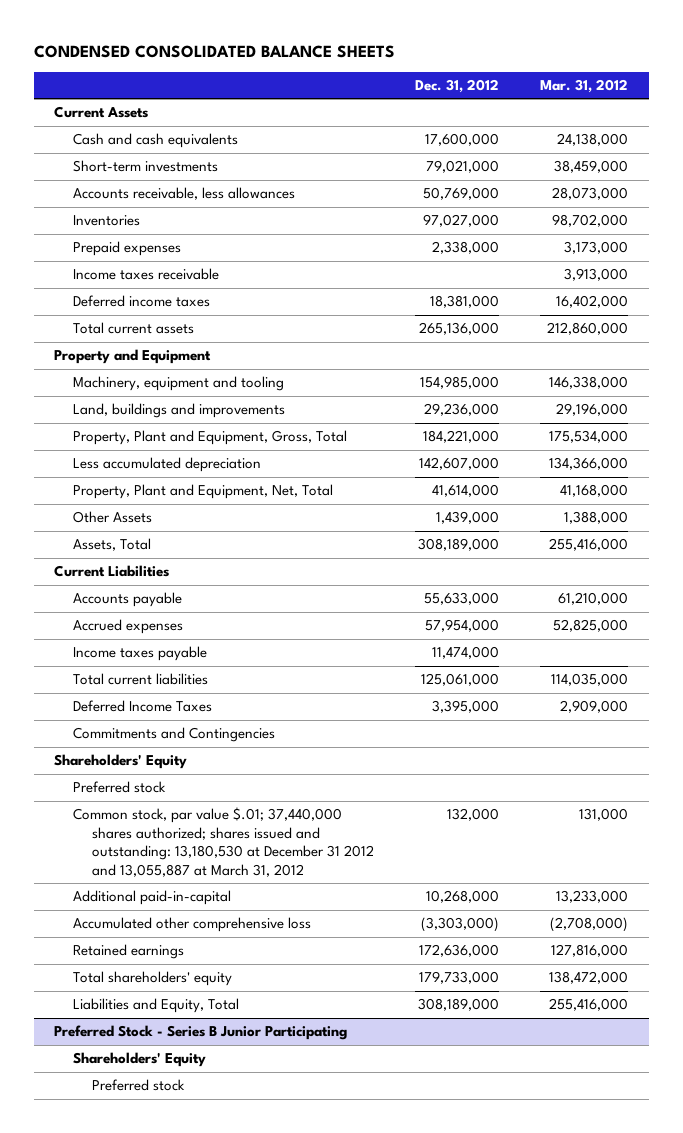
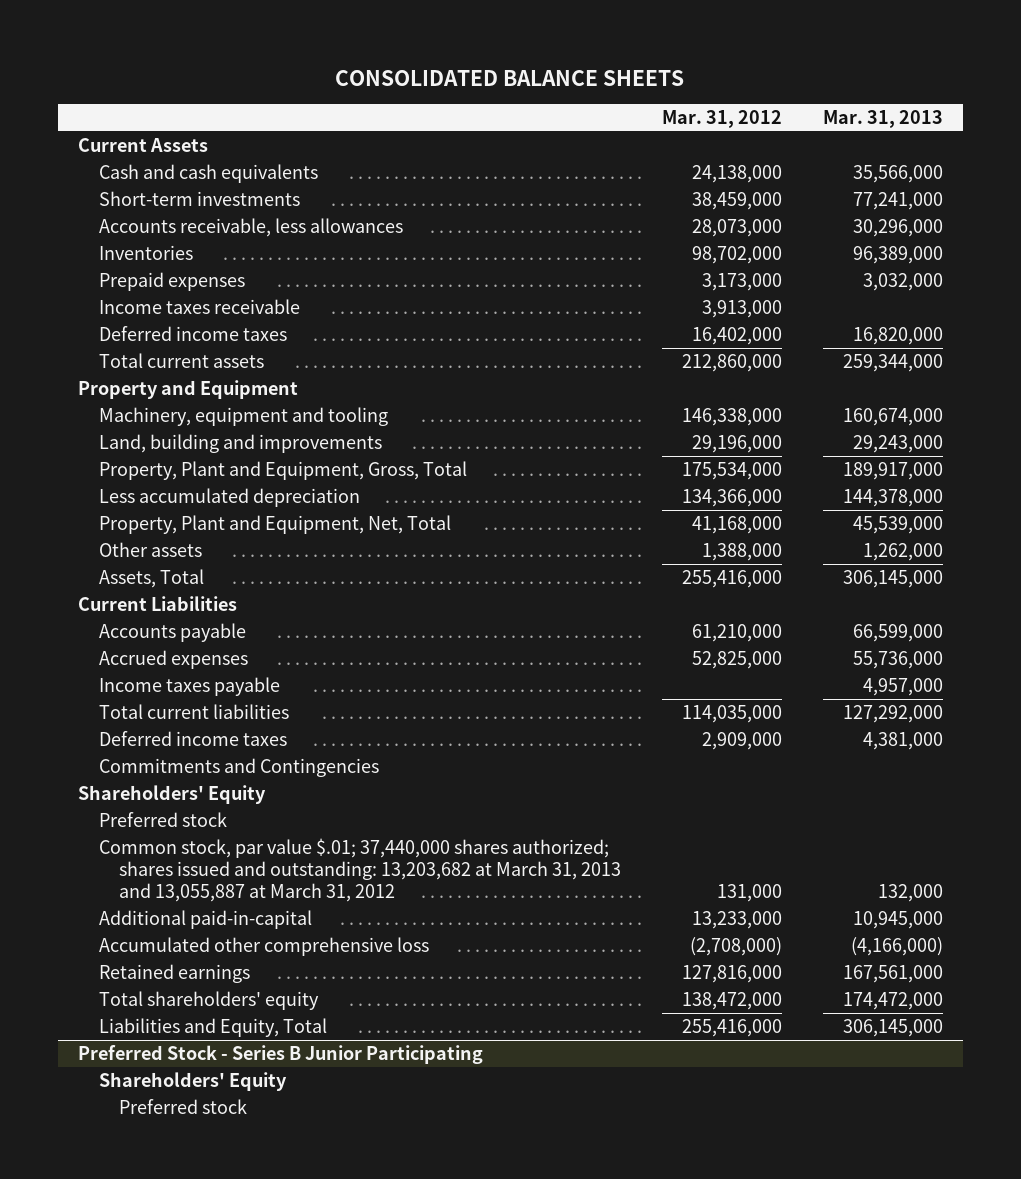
[33,44,395,58] CONDENSED CONSOLIDATED BALANCE SHEETS -> [335,70,685,87] CONSOLIDATED BALANCE SHEETS
[415,78,500,93] Dec. 31, 2012 -> none
none -> [822,110,943,129] Mar. 31, 2013
[73,403,286,419] Land, buildings and improvements -> [98,433,382,453] Land, building and improvements
[73,511,153,524] Other Assets -> [98,541,202,557] Other assets
[73,700,213,713] Deferred Income Taxes -> [98,730,287,746] Deferred income taxes
[73,807,375,877] Common stock, par value $.01; 37,440,000 shares authorized; shares issued and outstanding: 13,180,530 at December 31 2012 and 13,055,887 at March 31, 2012 -> [98,837,622,903] Common stock, par value $.01; 37,440,000 shares authorized; shares issued and outstanding: 13,203,682 at March 31, 2013 and 13,055,887 at March 31, 2012

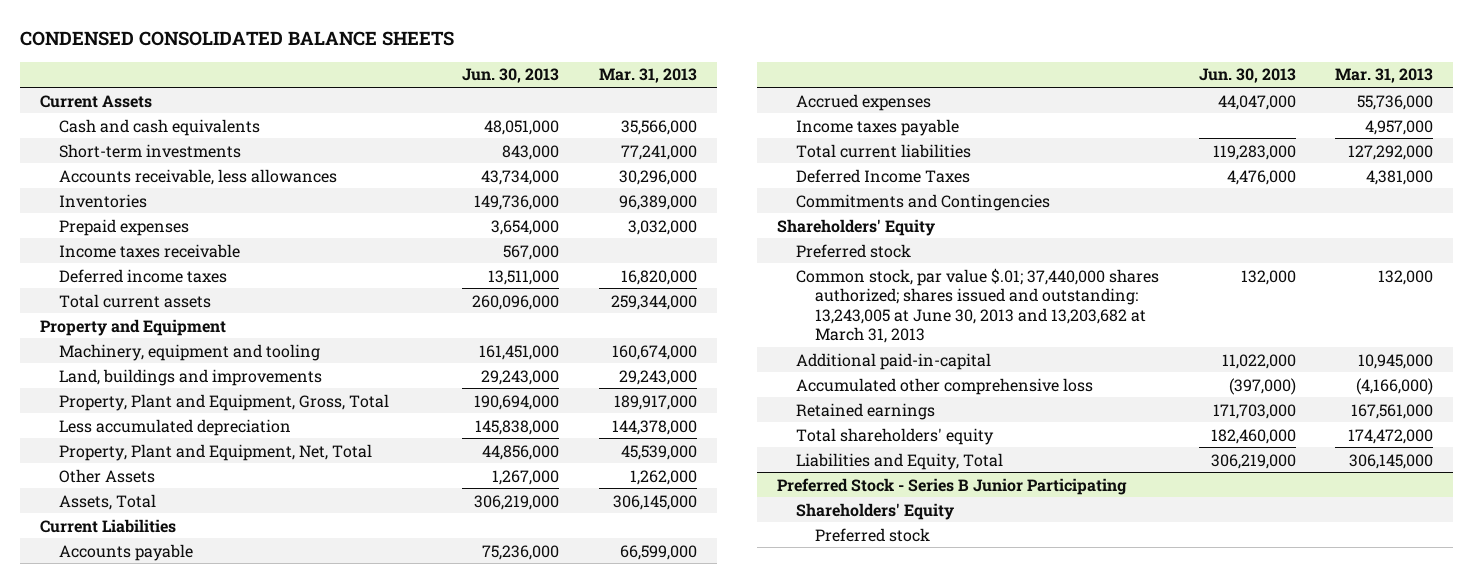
[335,70,685,87] CONSOLIDATED BALANCE SHEETS -> [20,31,455,47] CONDENSED CONSOLIDATED BALANCE SHEETS
[662,110,783,129] Mar. 31, 2012 -> none
none -> [461,68,559,84] Jun. 30, 2013
[98,433,382,453] Land, building and improvements -> [59,368,323,386] Land, buildings and improvements
[98,541,202,557] Other assets -> [59,468,156,483] Other Assets
[98,730,287,746] Deferred income taxes -> [796,168,971,183] Deferred Income Taxes
[98,837,622,903] Common stock, par value $.01; 37,440,000 shares authorized; shares issued and outstanding: 13,203,682 at March 31, 2013 and 13,055,887 at March 31, 2012 -> [796,267,1160,344] Common stock, par value $.01; 37,440,000 shares authorized; shares issued and outstanding: 13,243,005 at June 30, 2013 and 13,203,682 at March 31, 2013

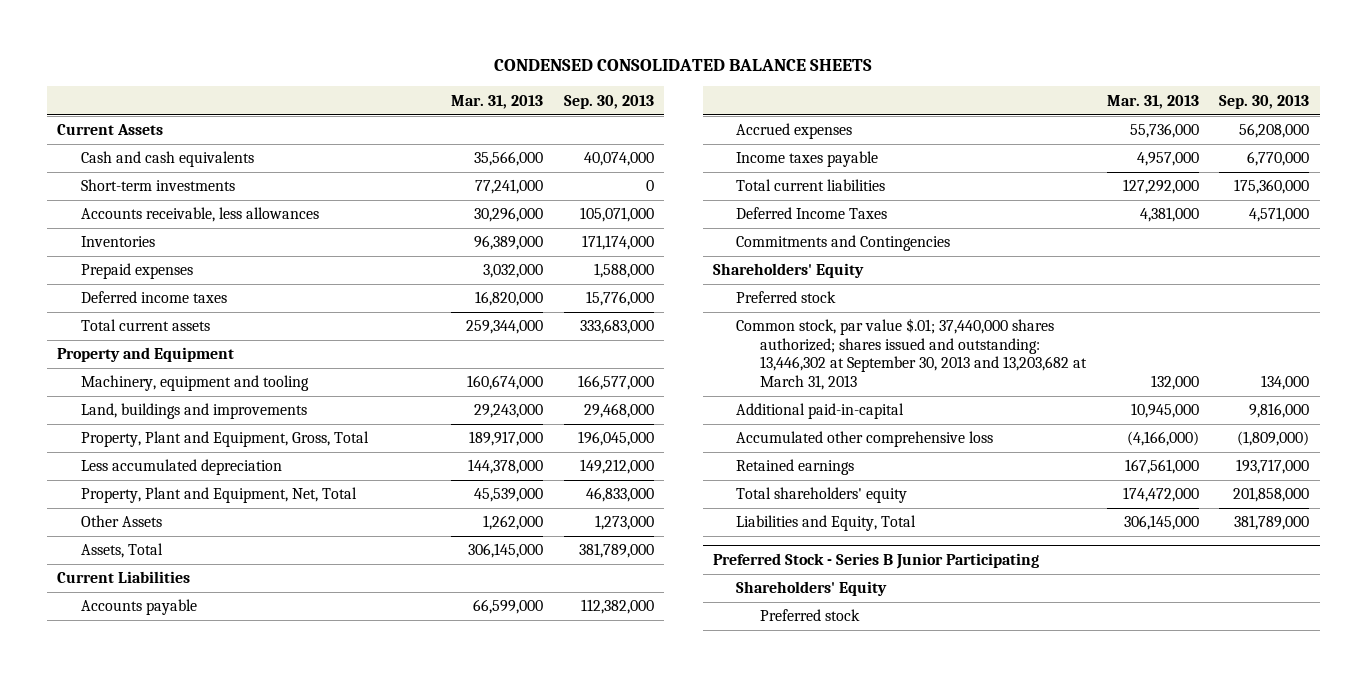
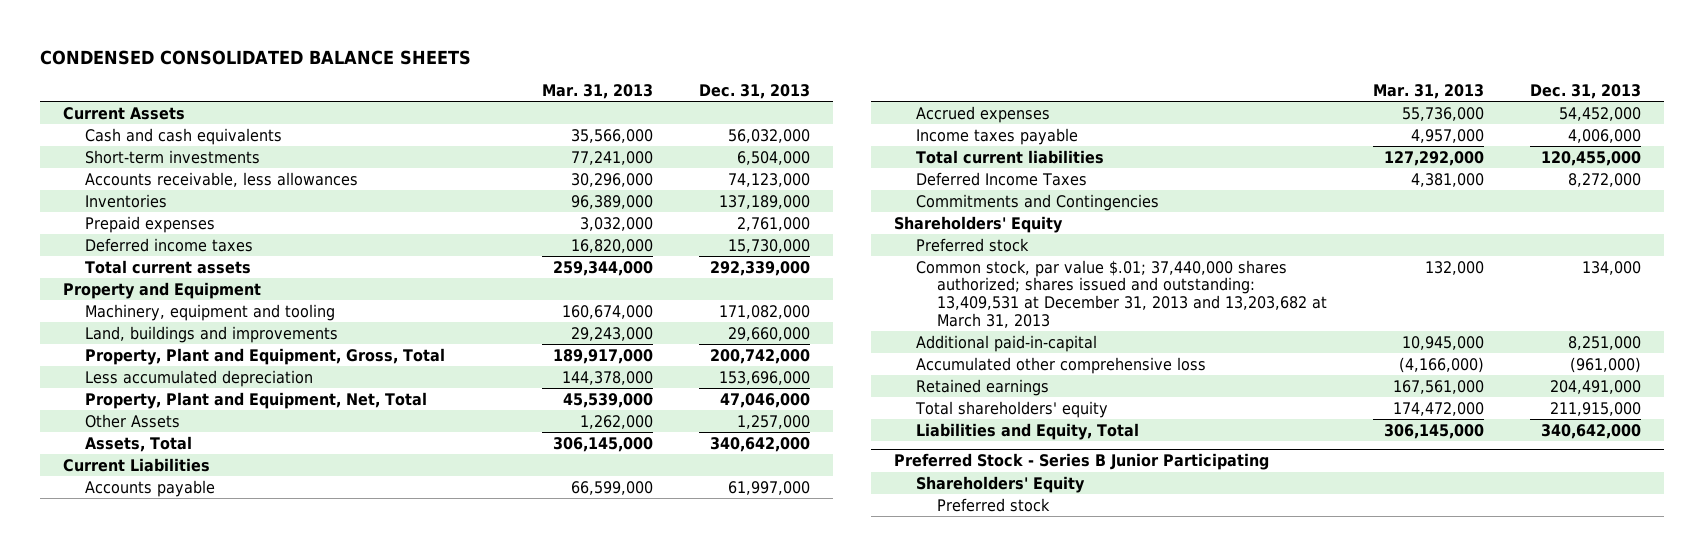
[563,94,654,109] Sep. 30, 2013 -> none
none -> [699,83,811,99] Dec. 31, 2013
[736,318,1087,390] Common stock, par value $.01; 37,440,000 shares authorized; shares issued and outstanding: 13,446,302 at September 30, 2013 and 13,203,682 at March 31, 2013 -> [915,259,1328,329] Common stock, par value $.01; 37,440,000 shares authorized; shares issued and outstanding: 13,409,531 at December 31, 2013 and 13,203,682 at March 31, 2013

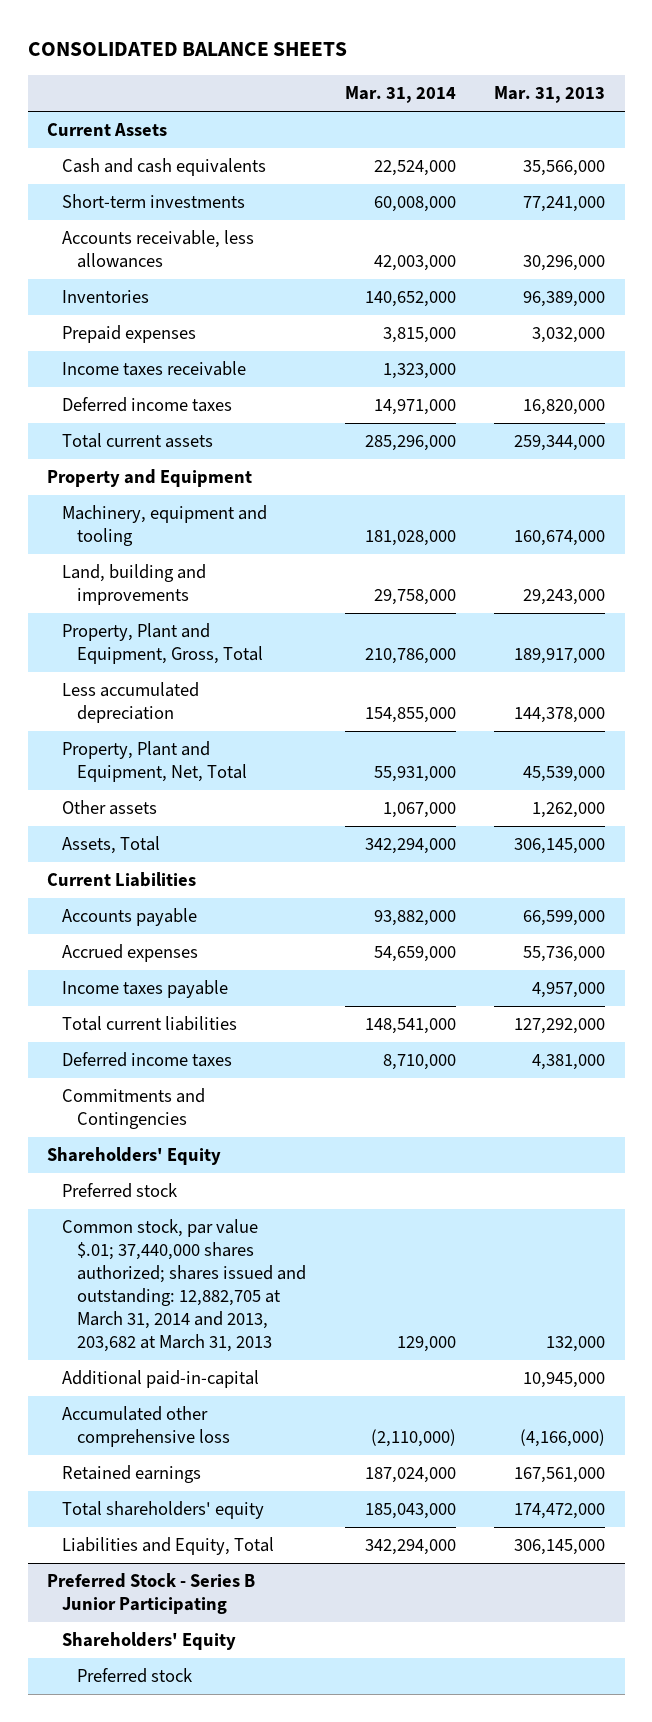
[40,50,472,66] CONDENSED CONSOLIDATED BALANCE SHEETS -> [27,42,347,57] CONSOLIDATED BALANCE SHEETS
[699,83,811,99] Dec. 31, 2013 -> none
none -> [344,86,456,104] Mar. 31, 2014
none -> [61,361,246,377] Income taxes receivable
[84,325,338,343] Land, buildings and improvements -> [61,564,206,606] Land, building and improvements
[84,413,180,428] Other Assets -> [61,800,157,816] Other assets
[915,171,1087,186] Deferred Income Taxes -> [61,1052,232,1068] Deferred income taxes
[915,259,1328,329] Common stock, par value $.01; 37,440,000 shares authorized; shares issued and outstanding: 13,409,531 at December 31, 2013 and 13,203,682 at March 31, 2013 -> [61,1219,306,1352] Common stock, par value $.01; 37,440,000 shares authorized; shares issued and outstanding: 12,882,705 at March 31, 2014 and 2013, 203,682 at March 31, 2013

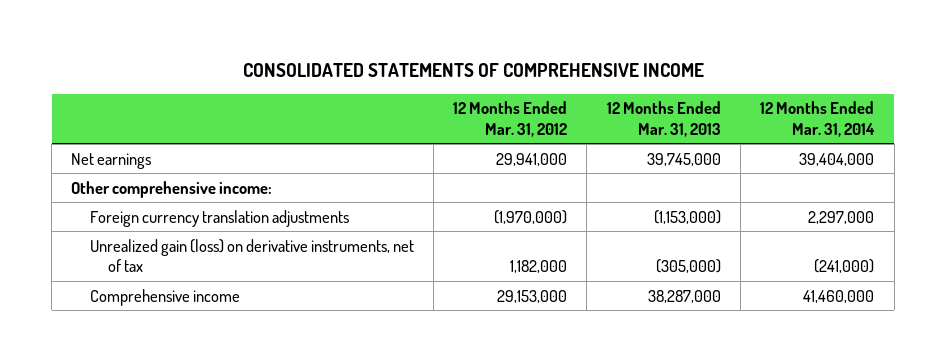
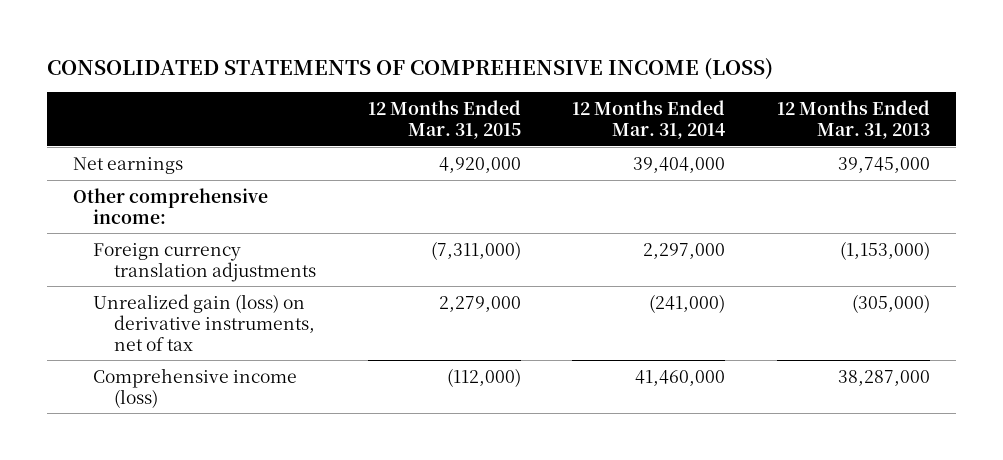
[242,63,704,78] CONSOLIDATED STATEMENTS OF COMPREHENSIVE INCOME -> [47,57,774,80] CONSOLIDATED STATEMENTS OF COMPREHENSIVE INCOME (LOSS)
[453,101,568,137] 12 Months Ended Mar. 31, 2012 -> none
none -> [367,100,521,139] 12 Months Ended Mar. 31, 2015
[89,288,240,306] Comprehensive income -> [93,367,298,408] Comprehensive income (loss)

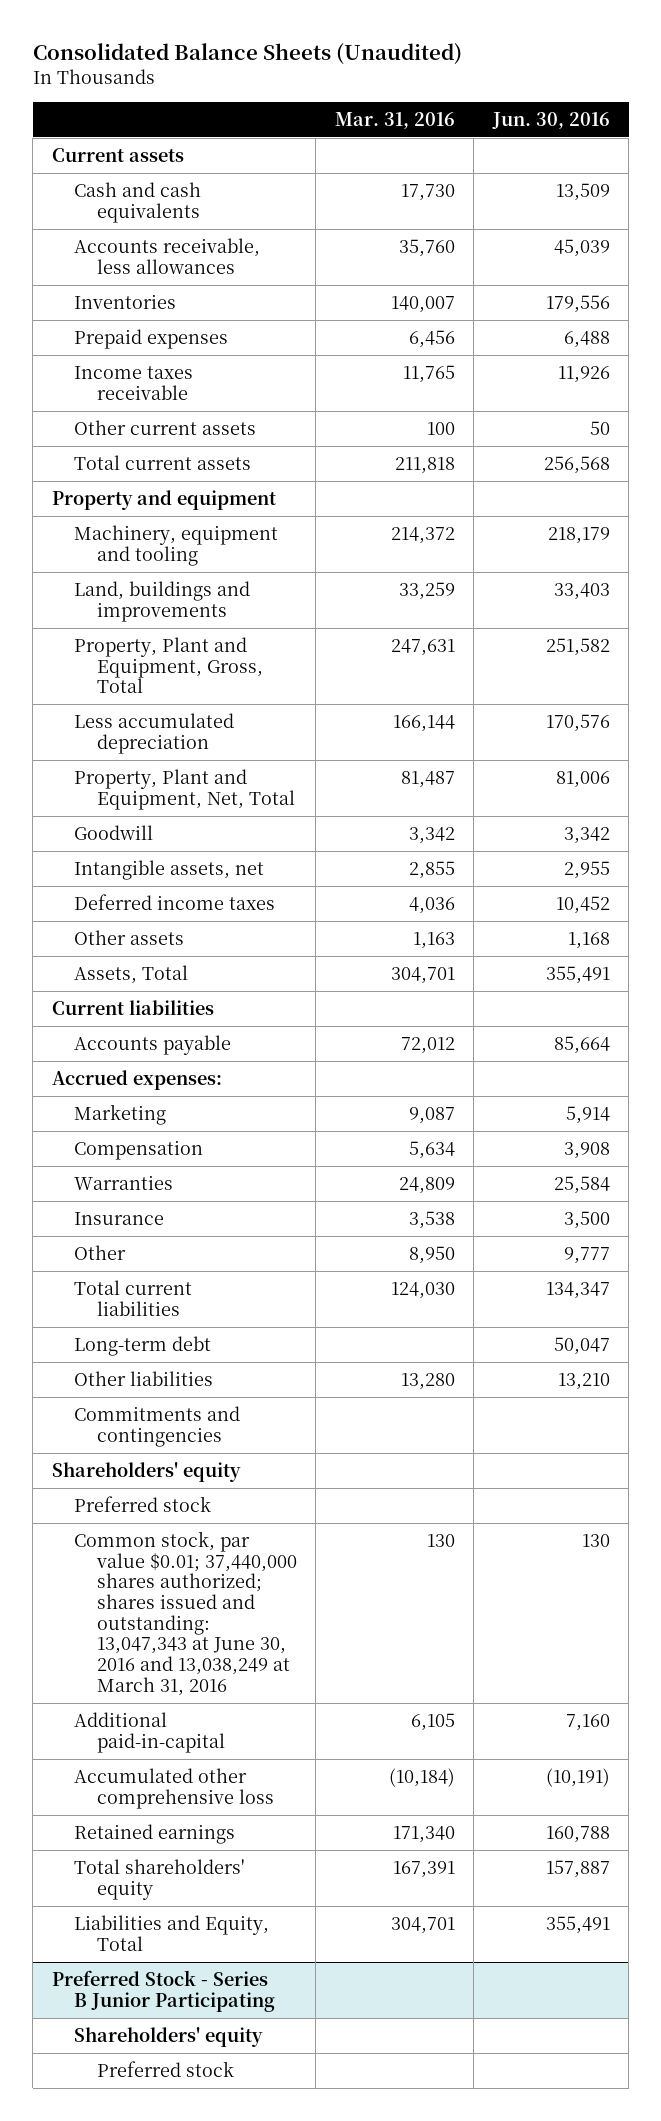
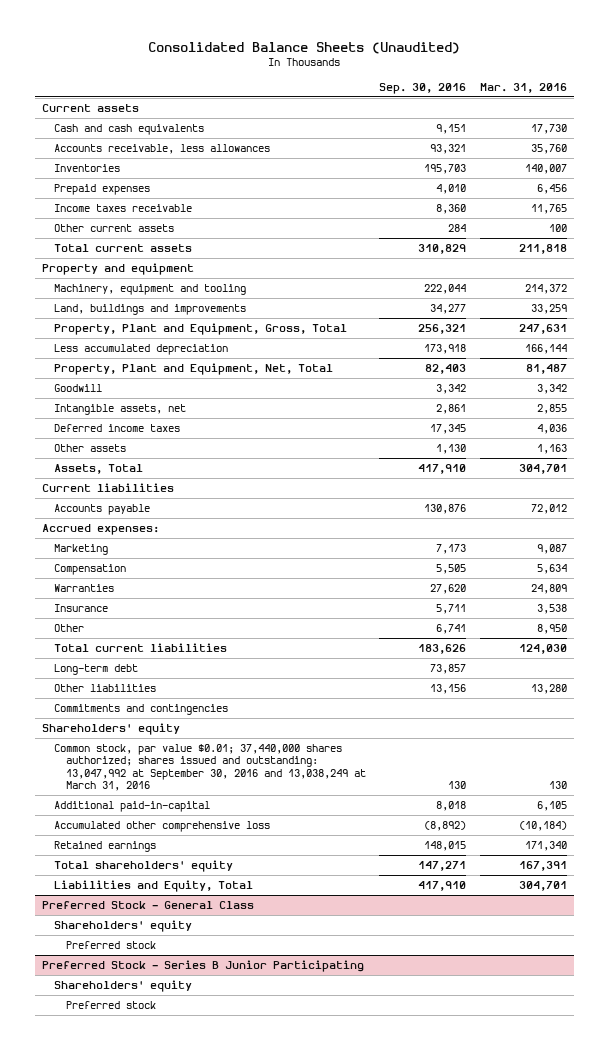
[491,111,610,129] Jun. 30, 2016 -> none
none -> [379,82,467,94] Sep. 30, 2016
[74,1495,212,1512] Preferred stock -> none
[74,1530,297,1696] Common stock, par value $0.01; 37,440,000 shares authorized; shares issued and outstanding: 13,047,343 at June 30, 2016 and 13,038,249 at March 31, 2016 -> [53,743,366,792] Common stock, par value $0.01; 37,440,000 shares authorized; shares issued and outstanding: 13,047,992 at September 30, 2016 and 13,038,249 at March 31, 2016
none -> [41,900,254,909] Preferred Stock - General Class
none -> [53,919,192,932] Shareholders' equity
none -> [65,940,156,949] Preferred stock

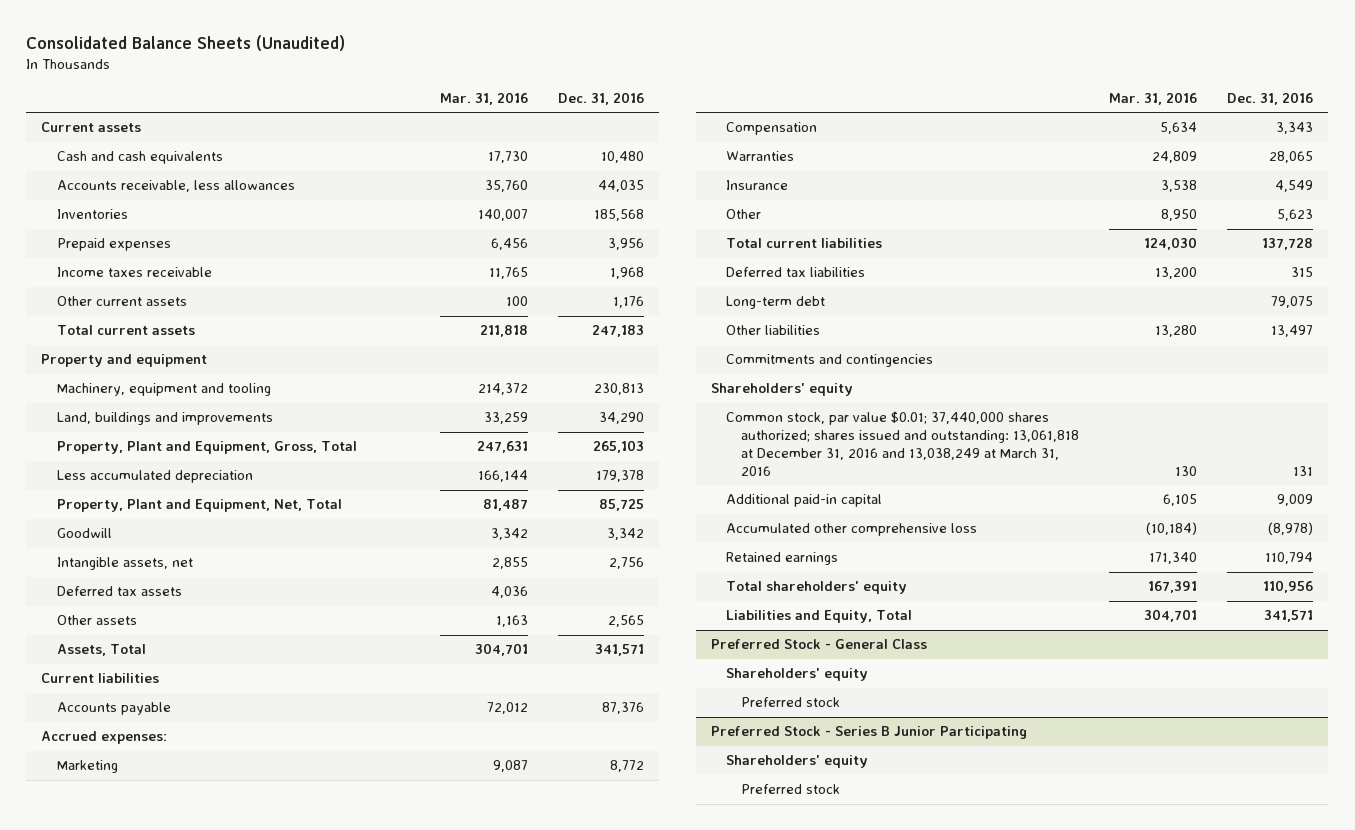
[379,82,467,94] Sep. 30, 2016 -> none
none -> [557,91,644,105] Dec. 31, 2016
[53,423,180,432] Deferred income taxes -> [56,586,182,597] Deferred tax assets
none -> [725,267,865,278] Deferred tax liabilities
[53,743,366,792] Common stock, par value $0.01; 37,440,000 shares authorized; shares issued and outstanding: 13,047,992 at September 30, 2016 and 13,038,249 at March 31, 2016 -> [725,411,1080,476] Common stock, par value $0.01; 37,440,000 shares authorized; shares issued and outstanding: 13,061,818 at December 31, 2016 and 13,038,249 at March 31, 2016
[53,800,210,812] Additional paid-in-capital -> [725,494,882,508] Additional paid-in capital

